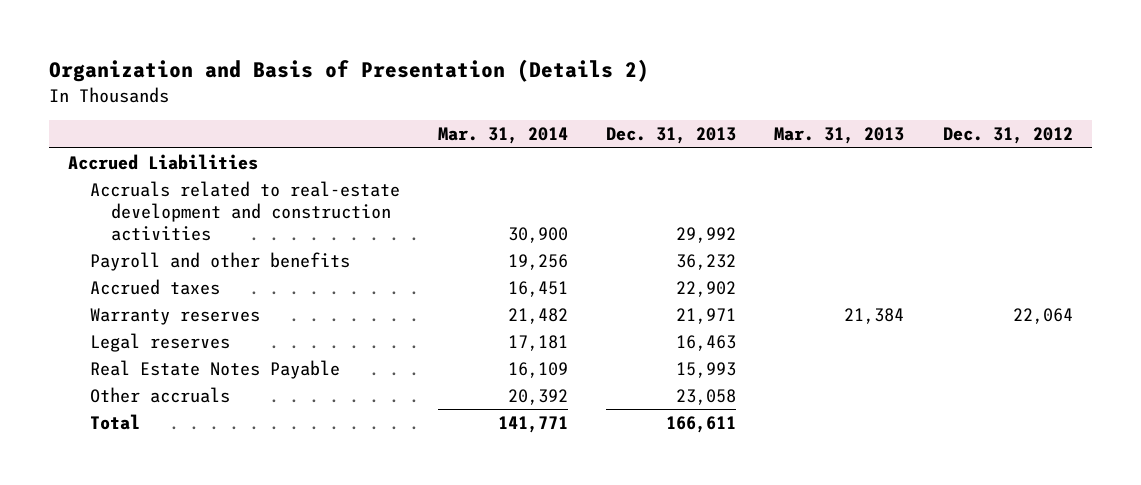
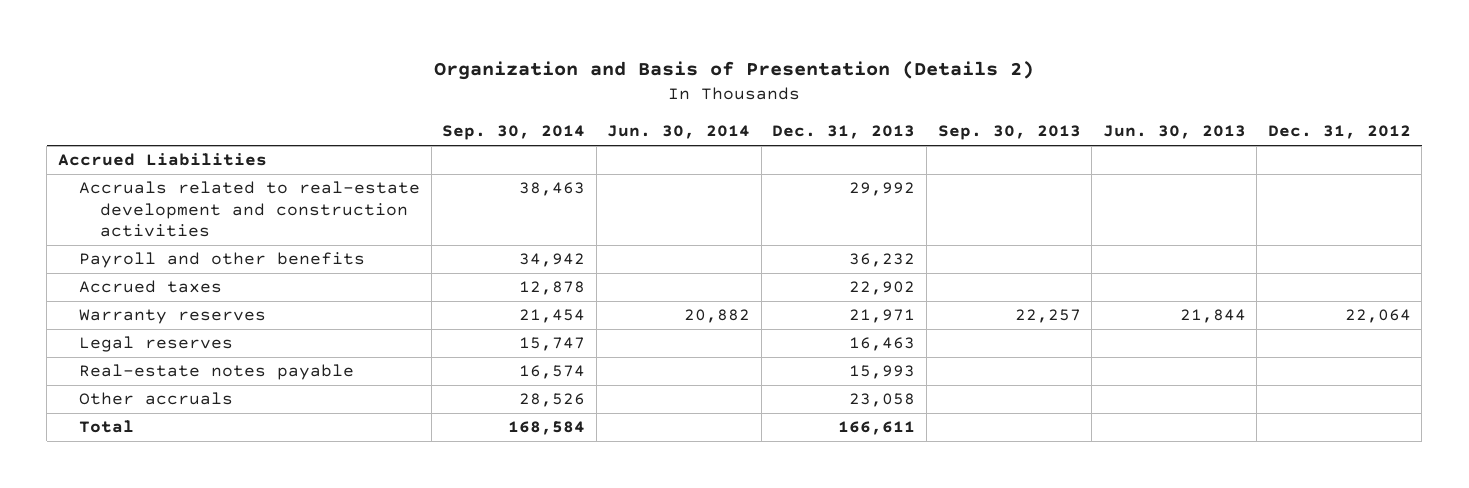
[437,127,568,145] Mar. 31, 2014 -> none
[774,127,905,145] Mar. 31, 2013 -> none
none -> [442,125,586,141] Sep. 30, 2014
none -> [607,125,751,140] Jun. 30, 2014
none -> [937,125,1081,141] Sep. 30, 2013
none -> [1102,125,1246,140] Jun. 30, 2013
[89,360,340,380] Real Estate Notes Payable -> [79,364,355,381] Real-estate notes payable

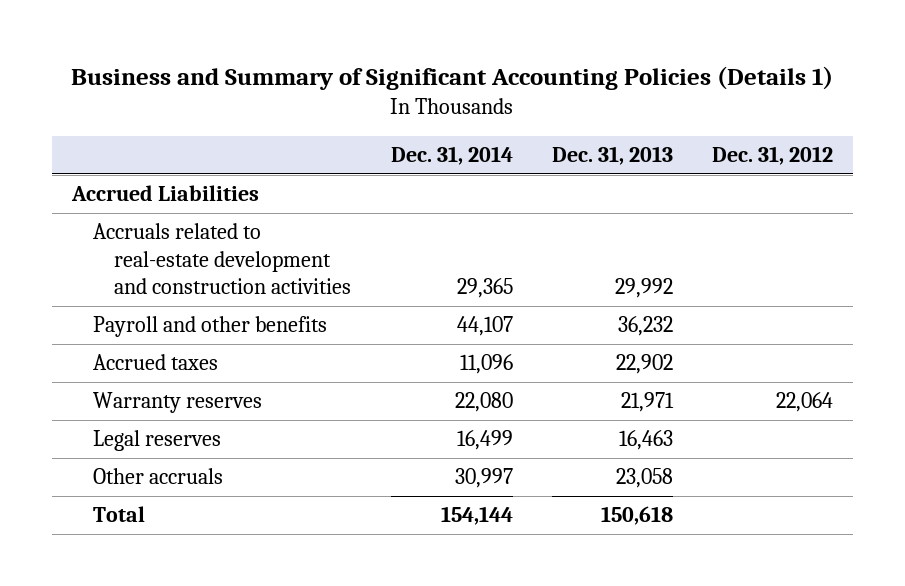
[434,60,1035,80] Organization and Basis of Presentation (Details 2) -> [71,66,834,91] Business and Summary of Significant Accounting Policies (Details 1)
[442,125,586,141] Sep. 30, 2014 -> none
[607,125,751,140] Jun. 30, 2014 -> none
[937,125,1081,141] Sep. 30, 2013 -> none
[1102,125,1246,140] Jun. 30, 2013 -> none
none -> [390,146,513,166] Dec. 31, 2014
[79,364,355,381] Real-estate notes payable -> none
[838,421,916,436] 166,611 -> [600,506,673,526] 150,618

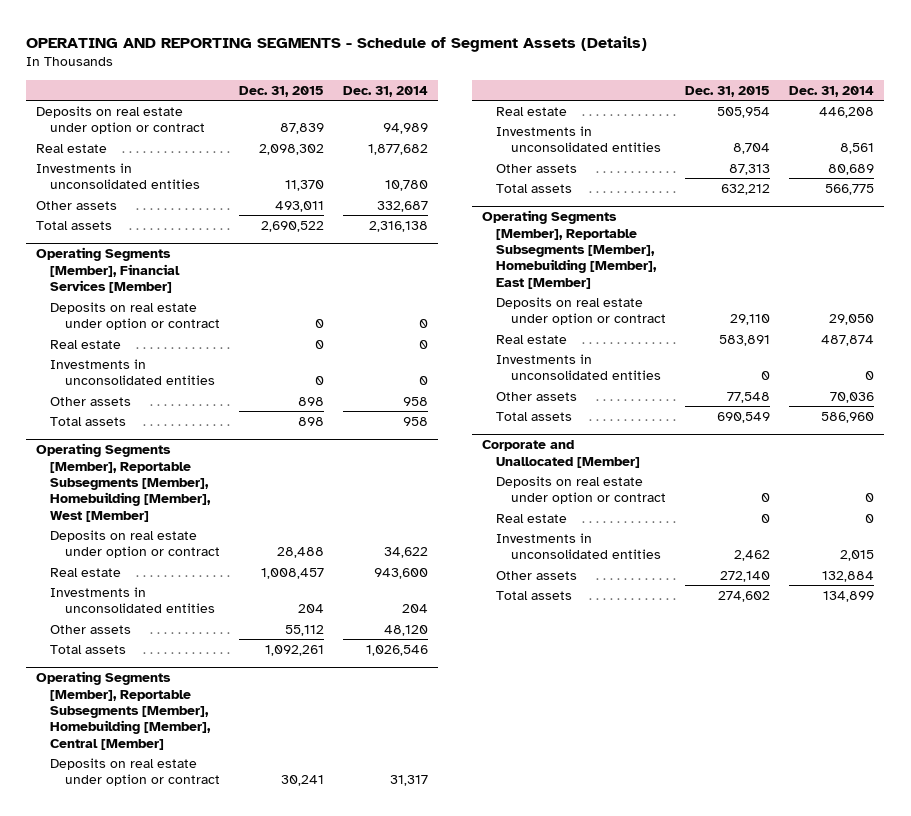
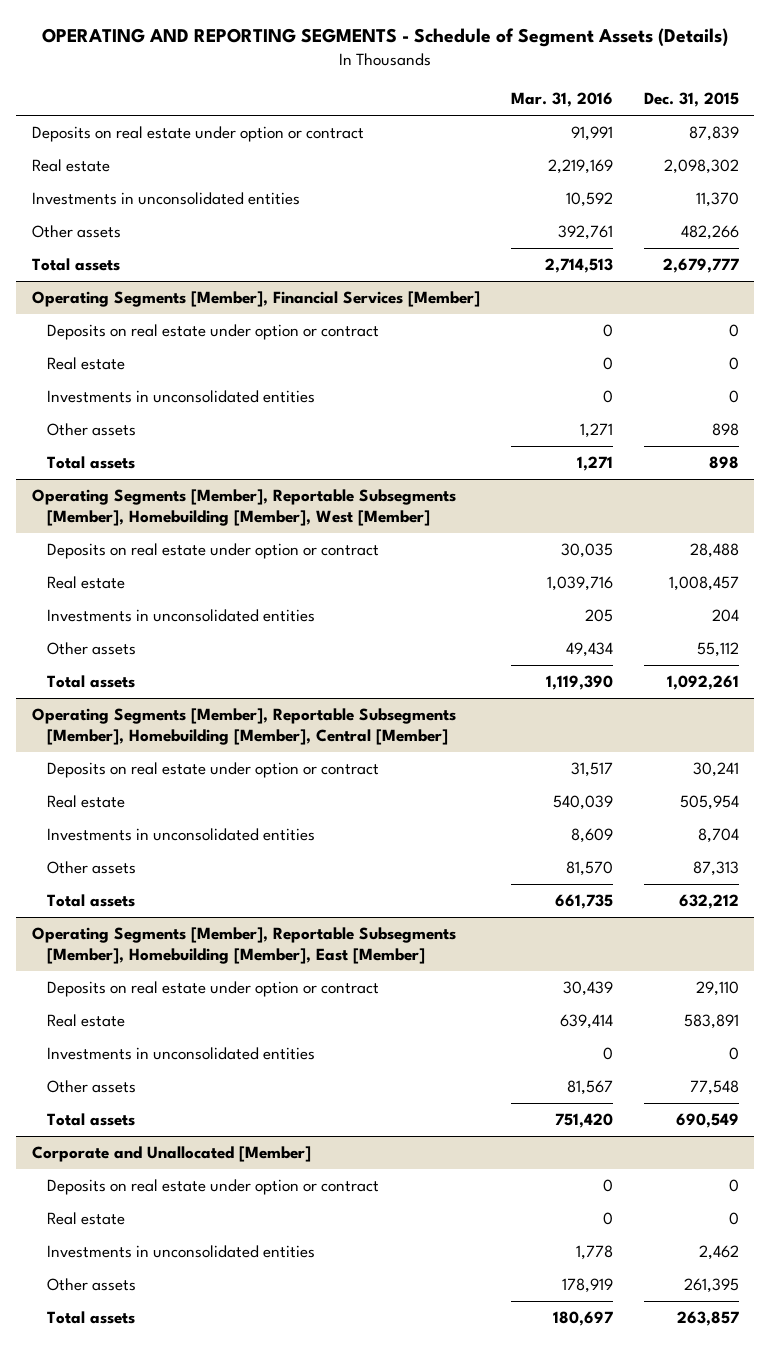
[343,85,429,97] Dec. 31, 2014 -> none
none -> [510,92,613,108] Mar. 31, 2016
[275,200,325,212] 493,011 -> [680,225,739,241] 482,266
[261,220,325,232] 2,690,522 -> [662,258,739,274] 2,679,777
[720,570,771,582] 272,140 -> [683,1278,739,1294] 261,395
[718,590,771,602] 274,602 -> [676,1311,739,1327] 263,857

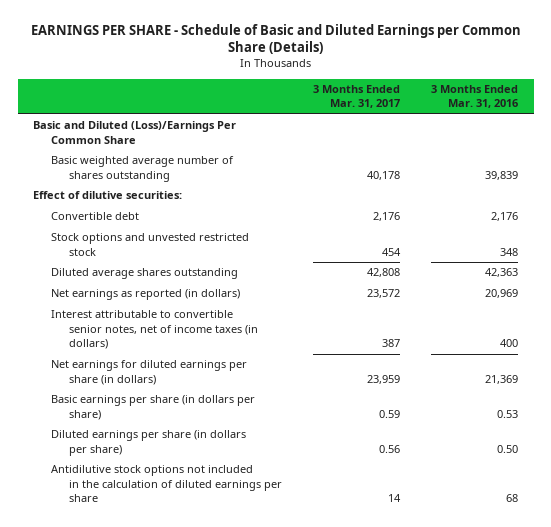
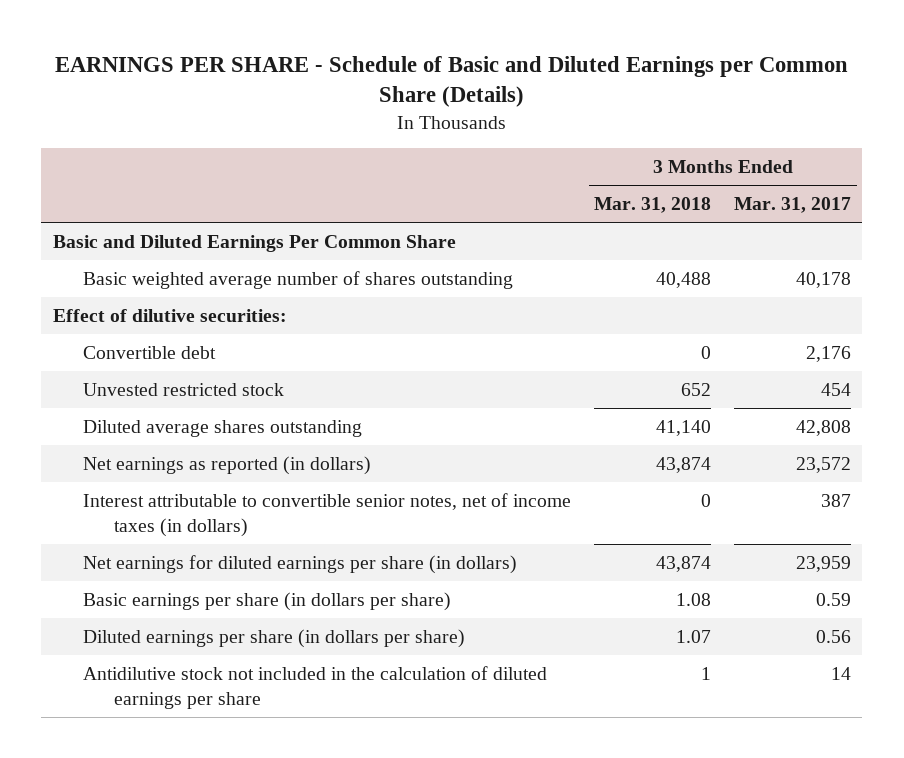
[430,84,518,109] 3 Months Ended Mar. 31, 2016 -> none
none -> [594,197,712,214] Mar. 31, 2018
[33,121,237,144] Basic and Diluted (Loss)/Earnings Per Common Share -> [52,234,456,252] Basic and Diluted Earnings Per Common Share
[50,233,249,256] Stock options and unvested restricted stock -> [83,382,285,396] Unvested restricted stock
[50,465,282,503] Antidilutive stock options not included in the calculation of diluted earnings per share -> [83,665,548,709] Antidilutive stock not included in the calculation of diluted earnings per share

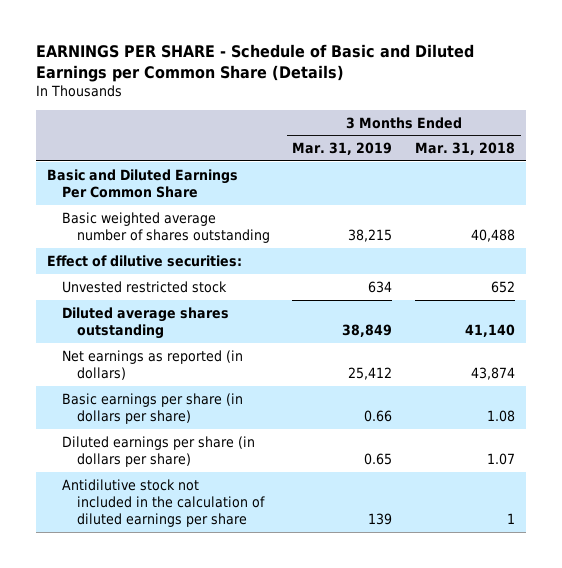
[734,197,852,214] Mar. 31, 2017 -> none
none -> [292,142,393,156] Mar. 31, 2019
[83,345,217,359] Convertible debt -> none
[83,492,572,537] Interest attributable to convertible senior notes, net of income taxes (in dollars) -> none
[83,554,518,574] Net earnings for diluted earnings per share (in dollars) -> none

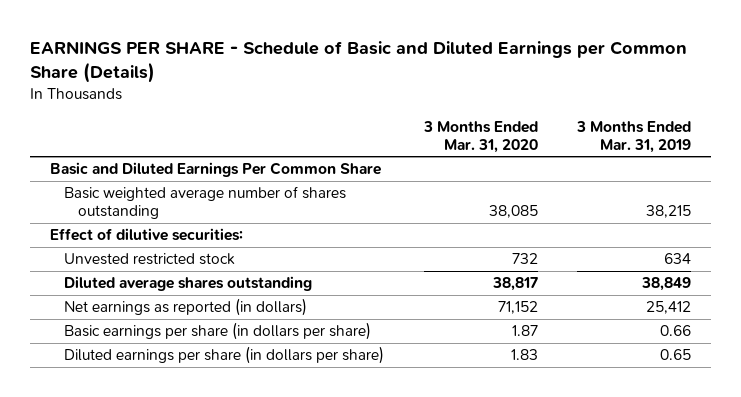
[414,142,515,156] Mar. 31, 2018 -> none
none -> [422,120,538,153] 3 Months Ended Mar. 31, 2020
[62,478,265,527] Antidilutive stock not included in the calculation of diluted earnings per share -> none

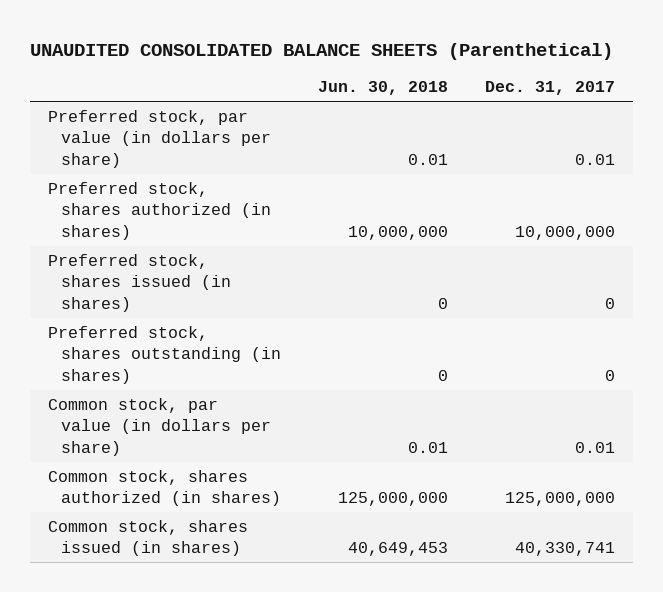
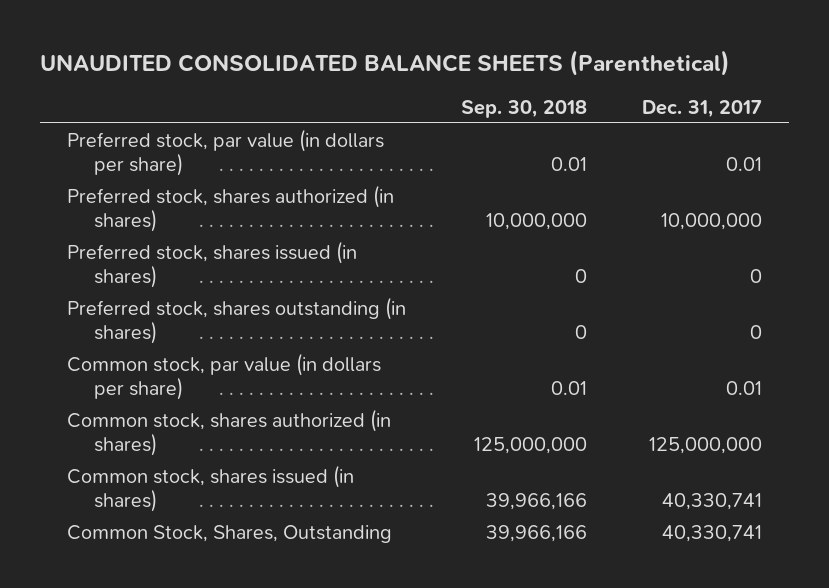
[318,81,449,96] Jun. 30, 2018 -> none
none -> [460,99,587,118] Sep. 30, 2018
none -> [67,524,393,543] Common Stock, Shares, Outstanding

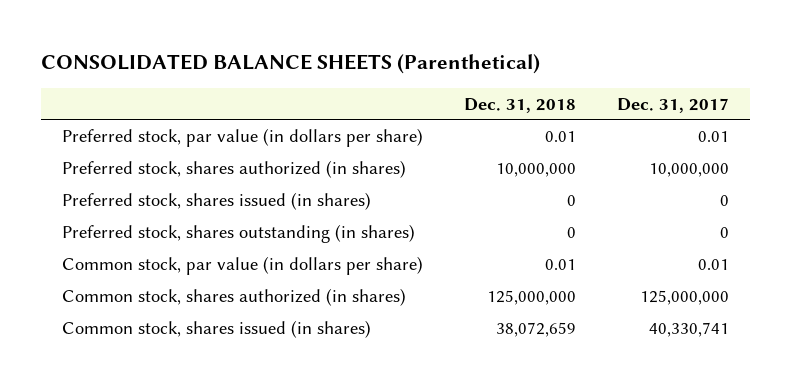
[39,49,730,76] UNAUDITED CONSOLIDATED BALANCE SHEETS (Parenthetical) -> [41,54,541,75] CONSOLIDATED BALANCE SHEETS (Parenthetical)
[460,99,587,118] Sep. 30, 2018 -> none
none -> [464,97,577,113] Dec. 31, 2018
[67,524,393,543] Common Stock, Shares, Outstanding -> none

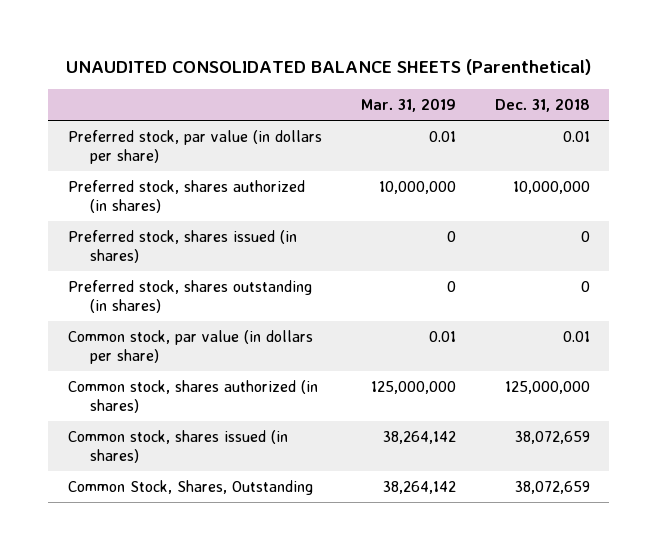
[41,54,541,75] CONSOLIDATED BALANCE SHEETS (Parenthetical) -> [65,58,591,75] UNAUDITED CONSOLIDATED BALANCE SHEETS (Parenthetical)
[617,97,730,113] Dec. 31, 2017 -> none
none -> [360,97,456,112] Mar. 31, 2019
none -> [67,480,313,496] Common Stock, Shares, Outstanding

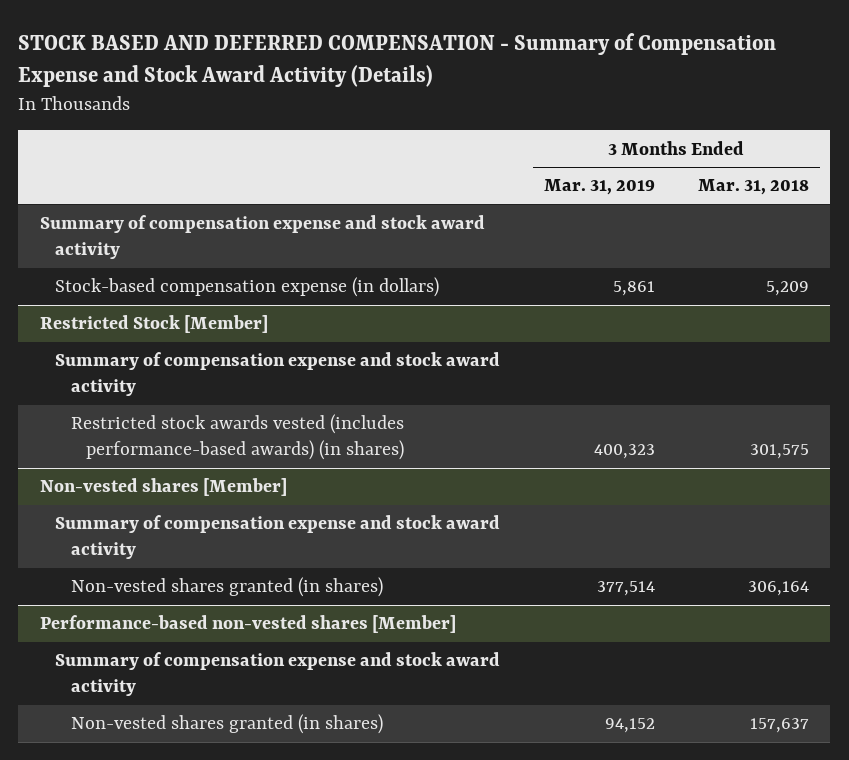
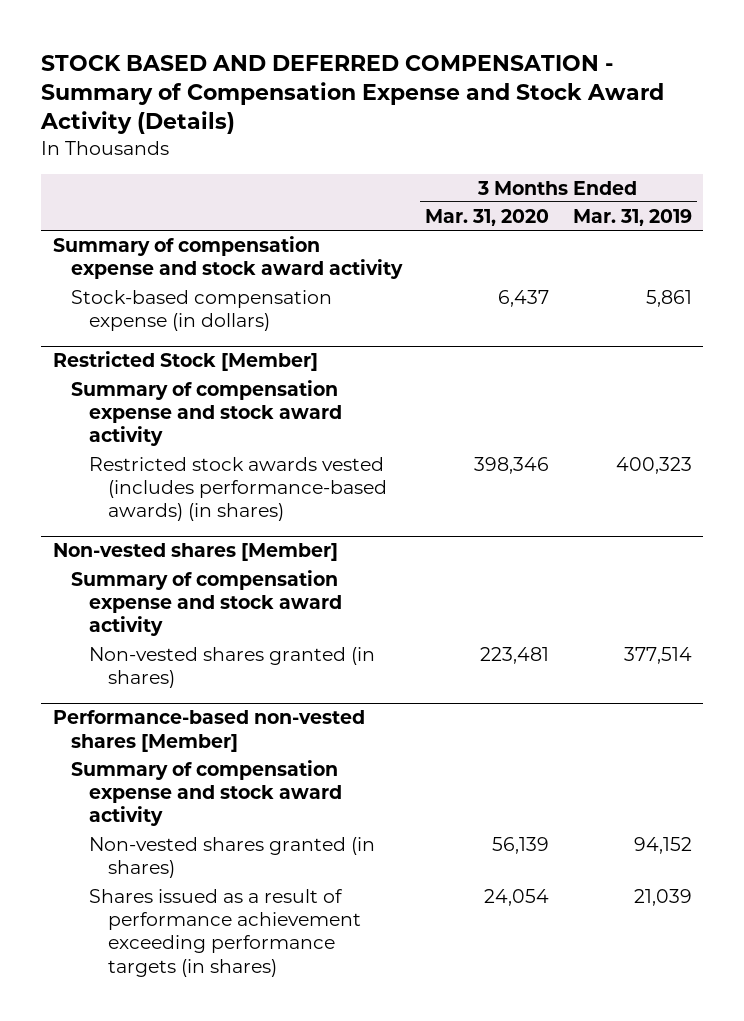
[697,179,809,196] Mar. 31, 2018 -> none
none -> [425,208,550,226] Mar. 31, 2020
none -> [89,888,361,977] Shares issued as a result of performance achievement exceeding performance targets (in shares)

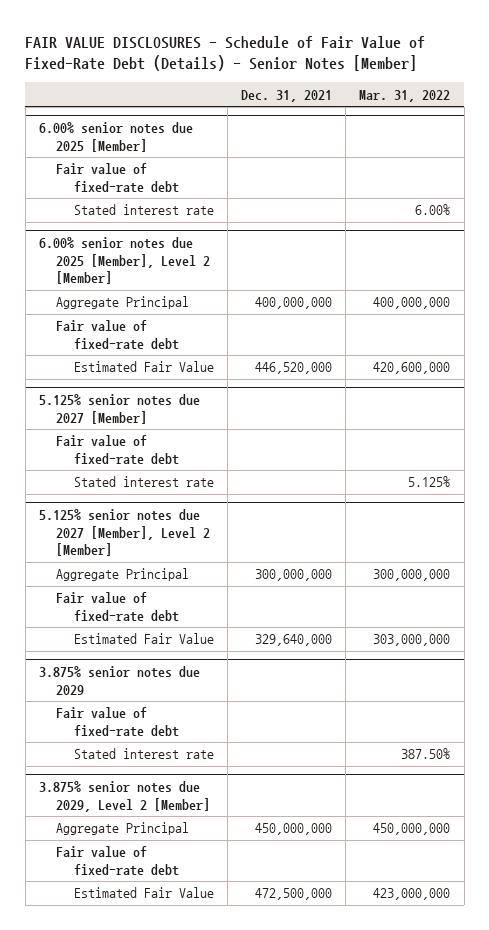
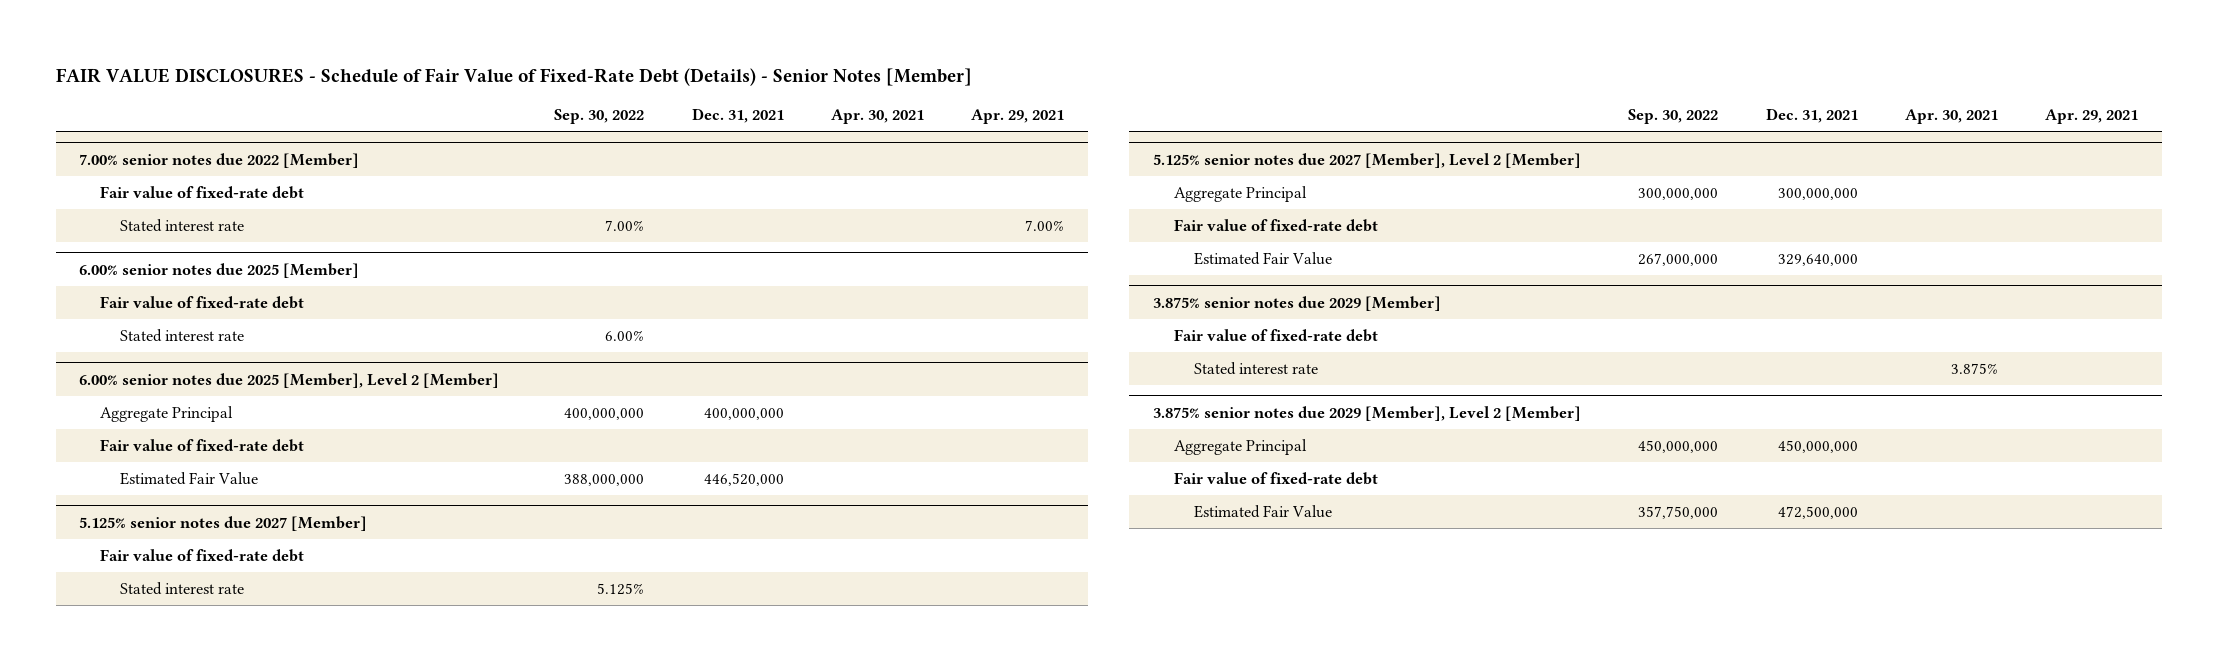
[359,89,451,102] Mar. 31, 2022 -> none
none -> [554,109,645,125] Sep. 30, 2022
none -> [830,109,924,125] Apr. 30, 2021
none -> [971,109,1065,125] Apr. 29, 2021
none -> [79,152,360,168] 7.00% senior notes due 2022 [Member]
none -> [99,185,304,199] Fair value of fixed-rate debt
none -> [120,218,245,232] Stated interest rate
[38,666,200,695] 3.875% senior notes due 2029 -> [1153,295,1442,311] 3.875% senior notes due 2029 [Member]
[38,781,211,812] 3.875% senior notes due 2029, Level 2 [Member] -> [1153,405,1582,421] 3.875% senior notes due 2029 [Member], Level 2 [Member]

